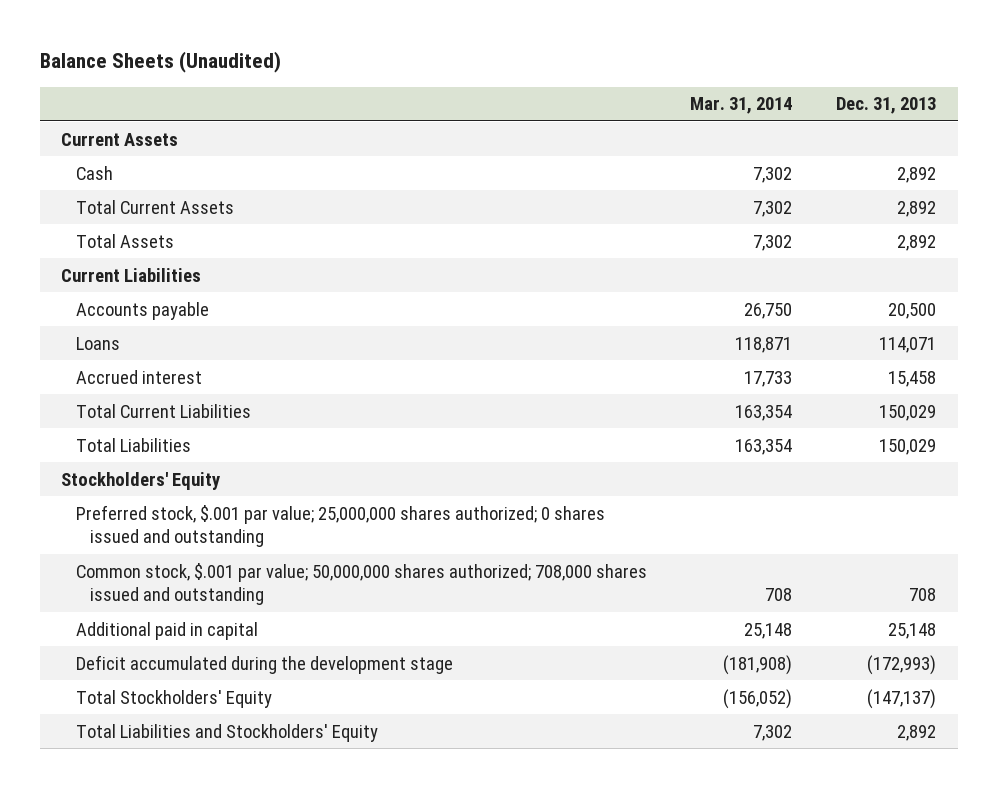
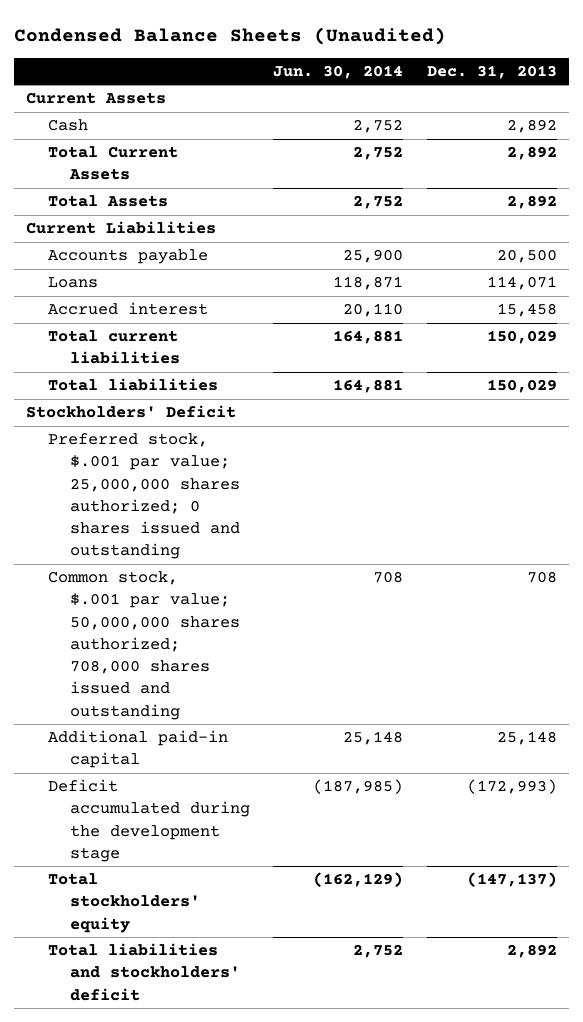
[39,51,281,74] Balance Sheets (Unaudited) -> [14,26,447,45] Condensed Balance Sheets (Unaudited)
[690,97,793,115] Mar. 31, 2014 -> none
none -> [273,65,404,80] Jun. 30, 2014
[75,403,251,418] Total Current Liabilities -> [47,330,180,365] Total current liabilities
[75,437,191,452] Total Liabilities -> [47,378,218,392] Total liabilities
[61,471,221,490] Stockholders' Equity -> [26,405,237,419] Stockholders' Deficit
[75,621,258,640] Additional paid in capital -> [47,730,228,769] Additional paid-in capital
[75,689,272,708] Total Stockholders' Equity -> [47,873,200,933] Total stockholders' equity
[75,723,378,742] Total Liabilities and Stockholders' Equity -> [47,943,240,1001] Total liabilities and stockholders' deficit

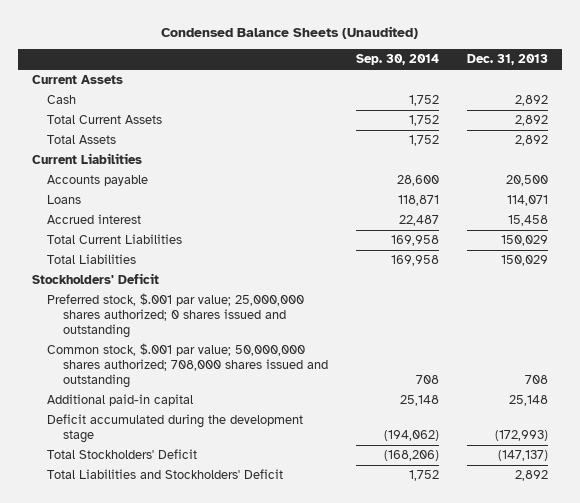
[273,65,404,80] Jun. 30, 2014 -> none
none -> [355,54,439,66] Sep. 30, 2014
[47,330,180,365] Total current liabilities -> [47,234,183,245] Total Current Liabilities
[47,378,218,392] Total liabilities -> [47,254,137,265] Total Liabilities
[47,873,200,933] Total stockholders' equity -> [47,449,198,460] Total Stockholders' Deficit
[47,943,240,1001] Total liabilities and stockholders' deficit -> [47,469,284,480] Total Liabilities and Stockholders' Deficit

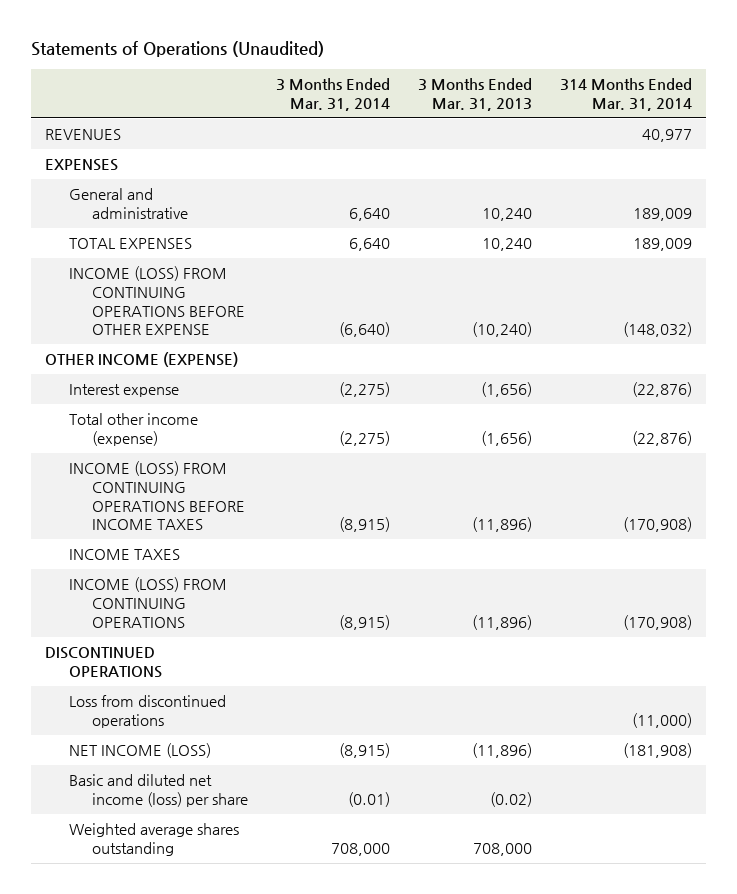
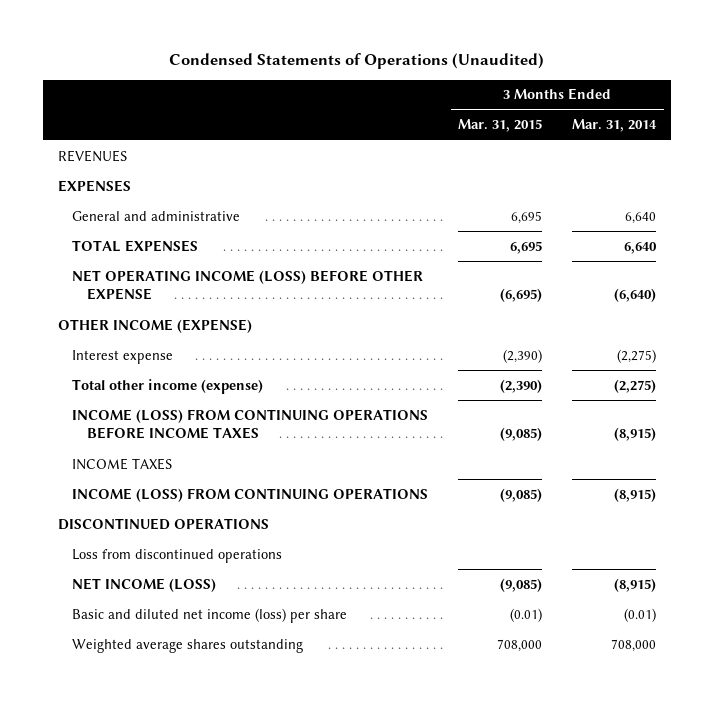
[30,41,324,58] Statements of Operations (Unaudited) -> [168,53,544,70] Condensed Statements of Operations (Unaudited)
[418,78,533,111] 3 Months Ended Mar. 31, 2013 -> none
[560,78,693,111] 314 Months Ended Mar. 31, 2014 -> none
none -> [458,119,543,133] Mar. 31, 2015
[68,266,246,336] INCOME (LOSS) FROM CONTINUING OPERATIONS BEFORE OTHER EXPENSE -> [72,269,424,301] NET OPERATING INCOME (LOSS) BEFORE OTHER EXPENSE

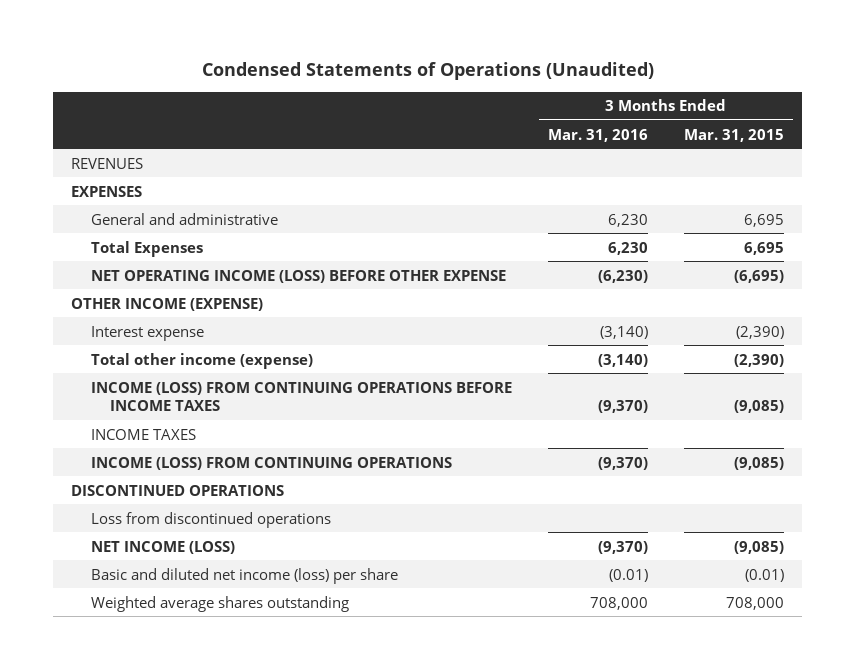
[572,119,658,133] Mar. 31, 2014 -> none
none -> [547,128,648,142] Mar. 31, 2016
[72,239,199,252] TOTAL EXPENSES -> [90,240,203,257] Total Expenses

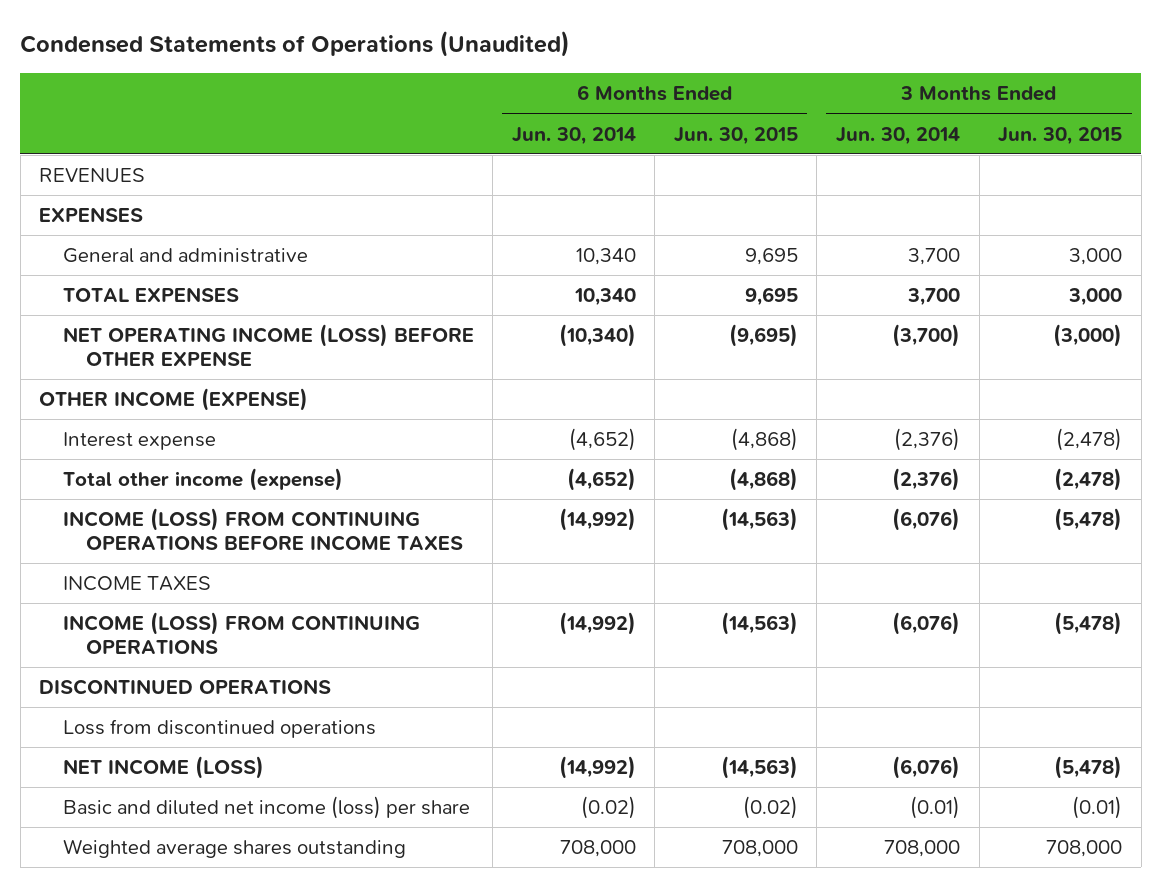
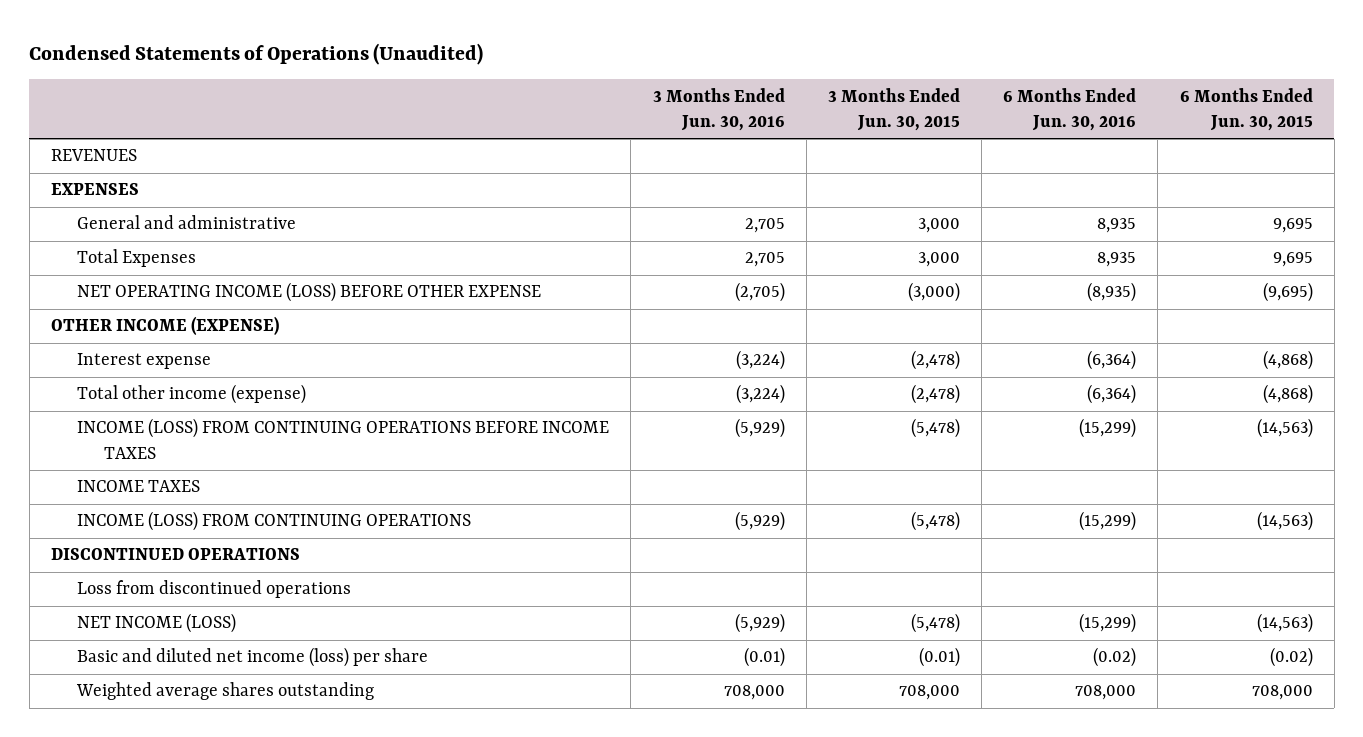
[511,126,636,145] Jun. 30, 2014 -> none
[836,126,961,145] Jun. 30, 2014 -> none
none -> [652,87,785,132] 3 Months Ended Jun. 30, 2016
none -> [1003,87,1137,132] 6 Months Ended Jun. 30, 2016
[62,287,239,303] TOTAL EXPENSES -> [77,249,197,268] Total Expenses

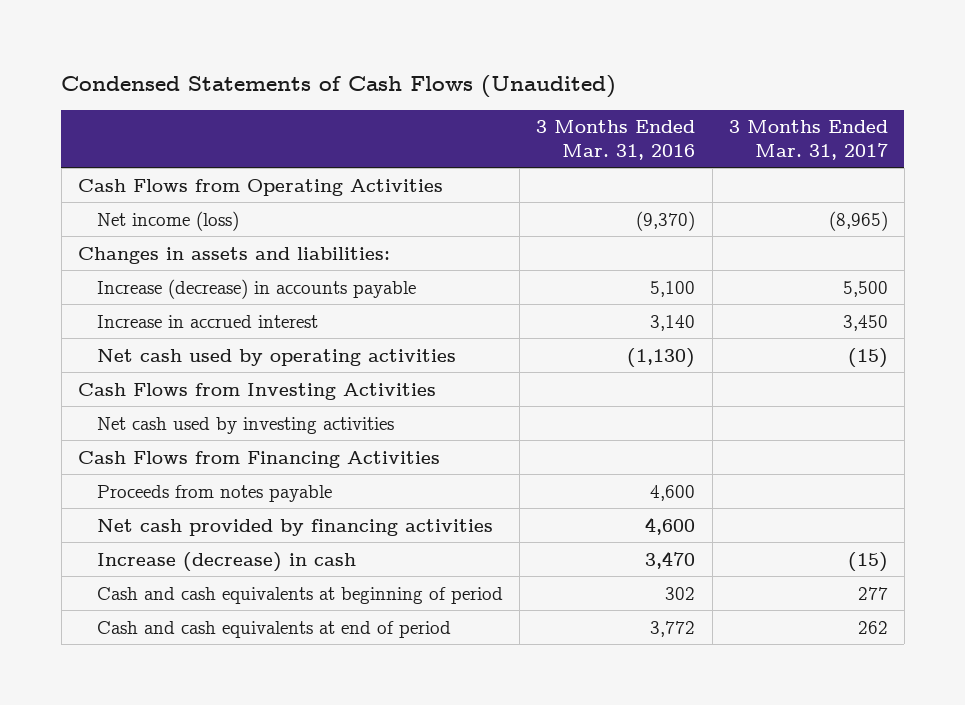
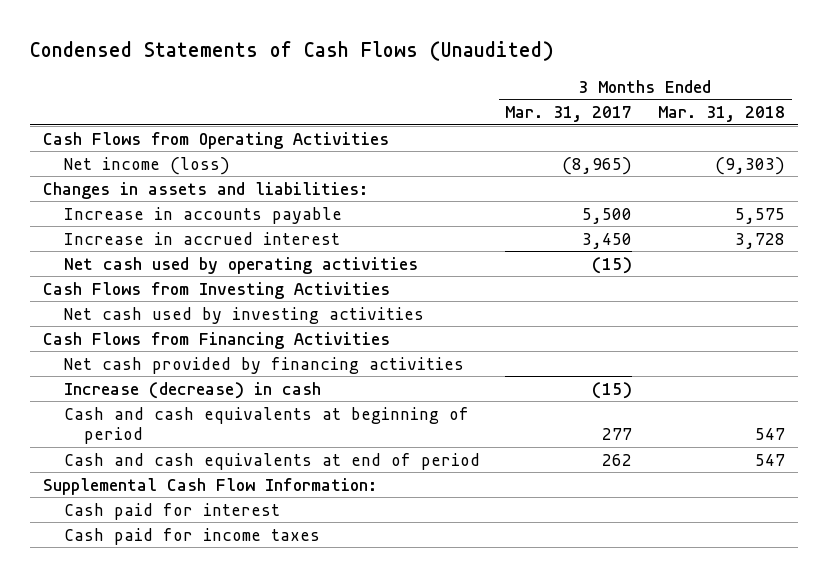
[536,120,696,160] 3 Months Ended Mar. 31, 2016 -> none
none -> [658,106,786,123] Mar. 31, 2018
[97,278,417,299] Increase (decrease) in accounts payable -> [63,206,342,224] Increase in accounts payable
[97,484,333,502] Proceeds from notes payable -> none
none -> [42,477,377,495] Supplemental Cash Flow Information:
none -> [63,502,280,520] Cash paid for interest
none -> [63,527,320,545] Cash paid for income taxes

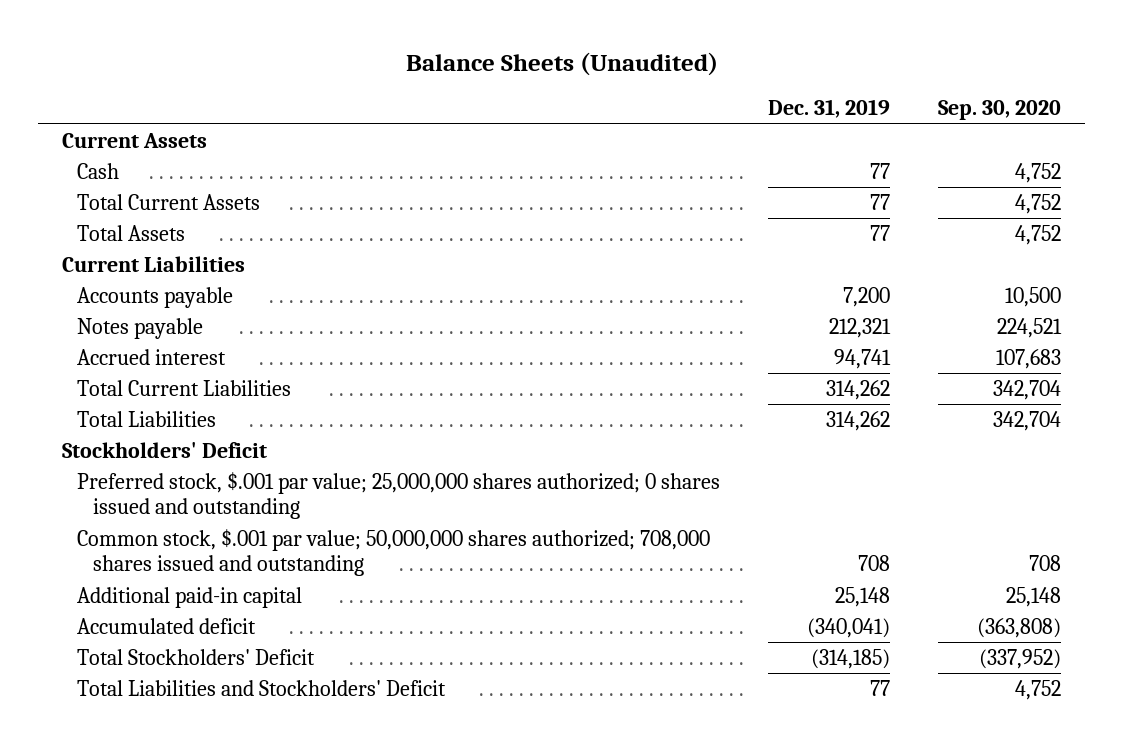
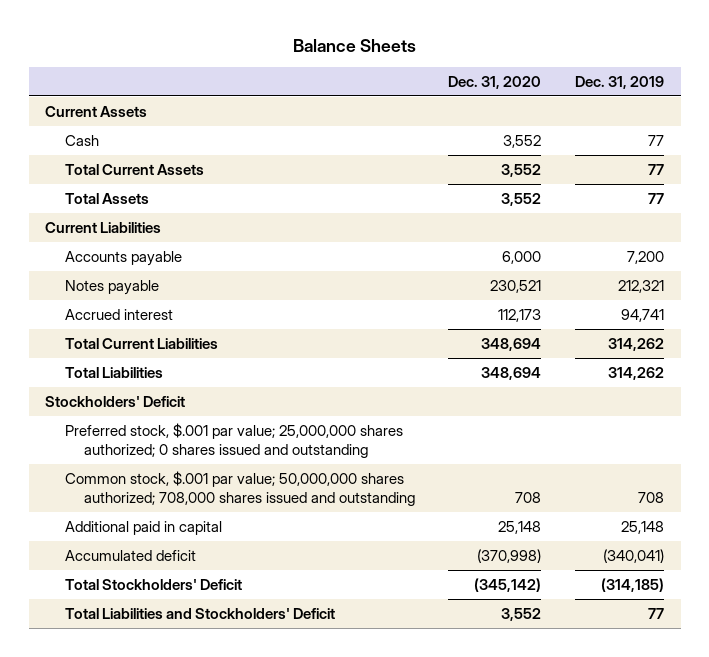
[405,52,718,77] Balance Sheets (Unaudited) -> [292,39,416,53] Balance Sheets
[938,100,1062,121] Sep. 30, 2020 -> none
none -> [448,75,542,89] Dec. 31, 2020
[77,586,303,608] Additional paid-in capital -> [64,520,222,535] Additional paid in capital

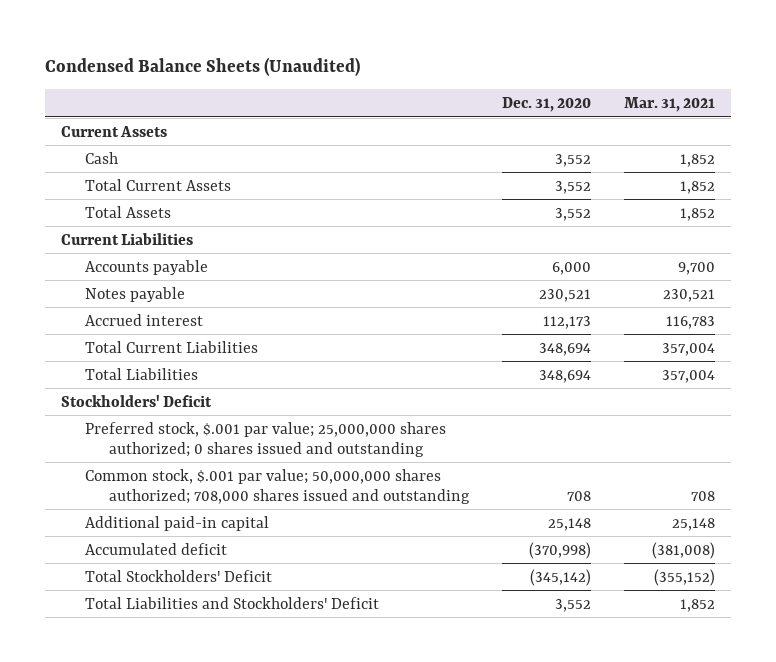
[292,39,416,53] Balance Sheets -> [44,56,360,76] Condensed Balance Sheets (Unaudited)
[575,75,665,89] Dec. 31, 2019 -> none
none -> [623,97,715,113] Mar. 31, 2021
[64,520,222,535] Additional paid in capital -> [85,515,270,531] Additional paid-in capital

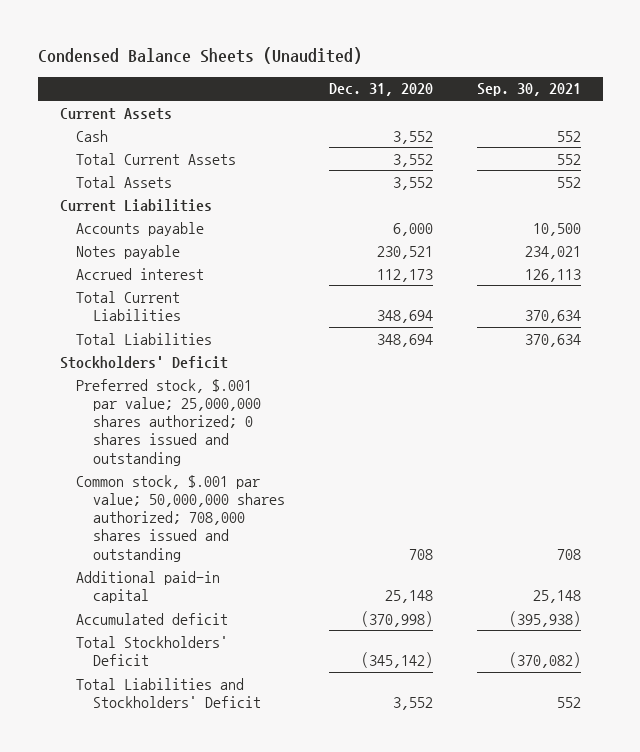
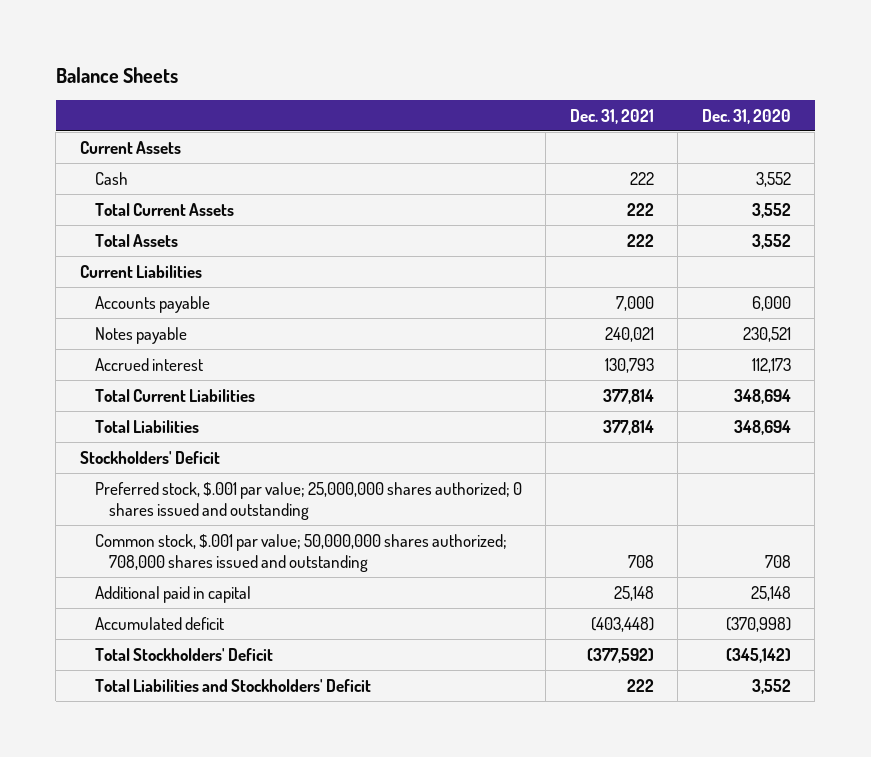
[37,47,362,65] Condensed Balance Sheets (Unaudited) -> [55,66,178,83] Balance Sheets
[476,83,581,97] Sep. 30, 2021 -> none
none -> [569,108,654,124] Dec. 31, 2021
[76,570,221,603] Additional paid-in capital -> [94,585,251,603] Additional paid in capital

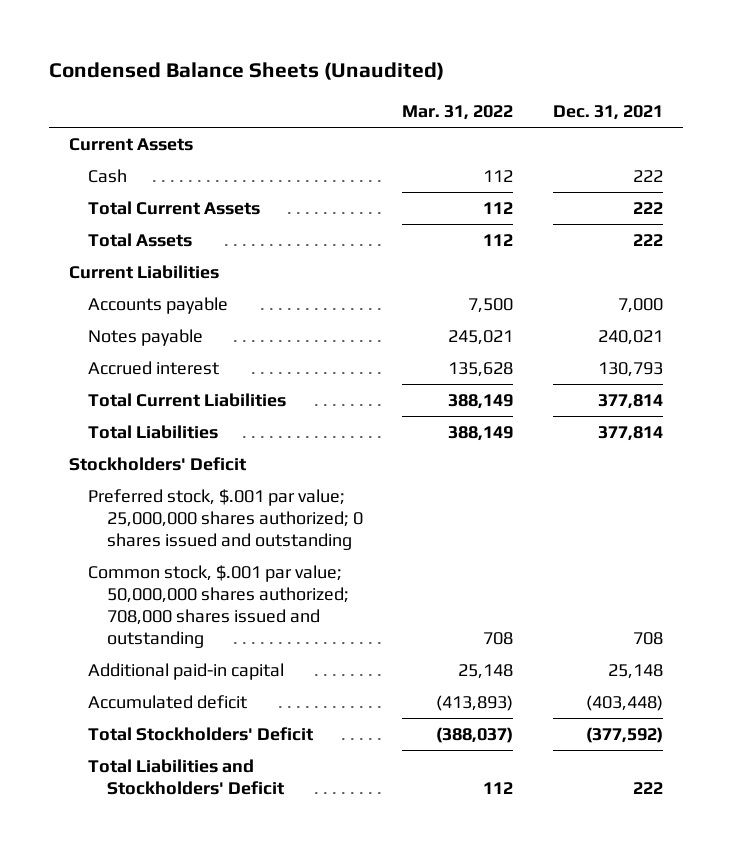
[55,66,178,83] Balance Sheets -> [49,62,445,81] Condensed Balance Sheets (Unaudited)
[701,108,791,124] Dec. 31, 2020 -> none
none -> [402,105,514,121] Mar. 31, 2022
[94,585,251,603] Additional paid in capital -> [87,662,284,680] Additional paid-in capital

